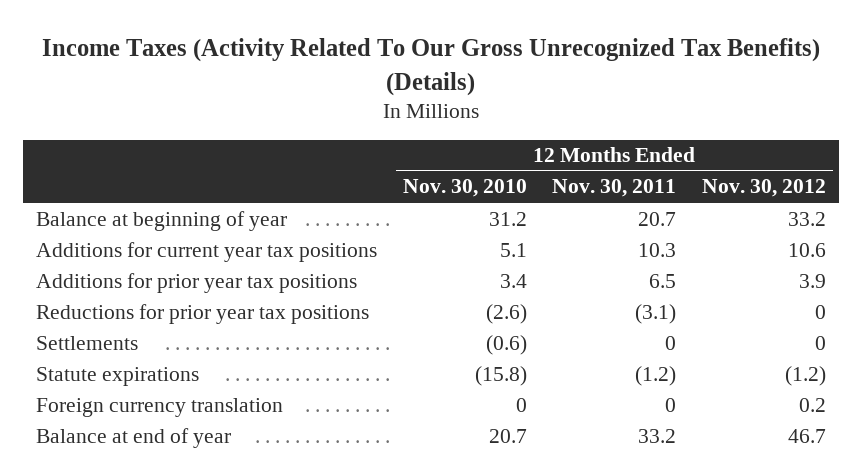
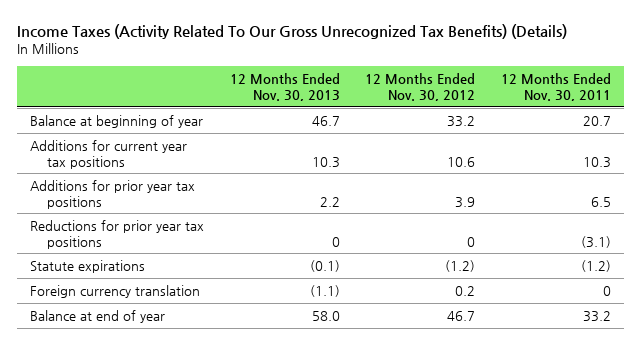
[402,179,527,198] Nov. 30, 2010 -> none
none -> [229,72,340,101] 12 Months Ended Nov. 30, 2013
[36,335,139,350] Settlements -> none

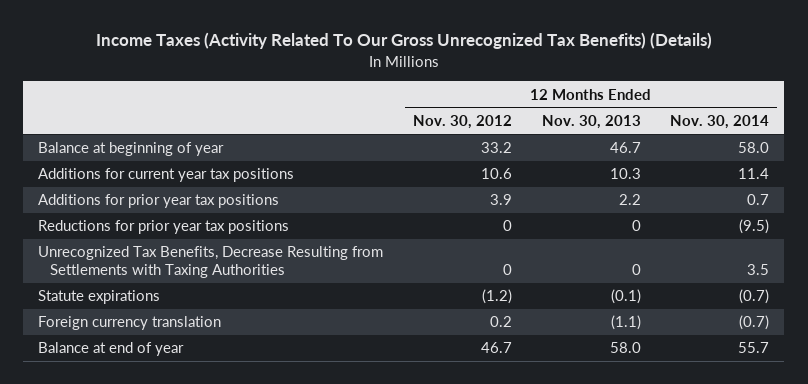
[501,72,612,101] 12 Months Ended Nov. 30, 2011 -> none
none -> [670,114,770,129] Nov. 30, 2014
none -> [38,246,384,279] Unrecognized Tax Benefits, Decrease Resulting from Settlements with Taxing Authorities

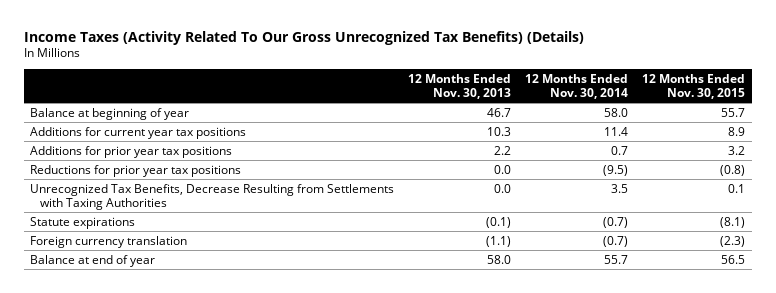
[412,114,512,129] Nov. 30, 2012 -> none
none -> [642,73,746,99] 12 Months Ended Nov. 30, 2015
[631,220,641,232] 0 -> [494,164,512,174] 0.0
[631,264,641,276] 0 -> [494,183,512,193] 0.0

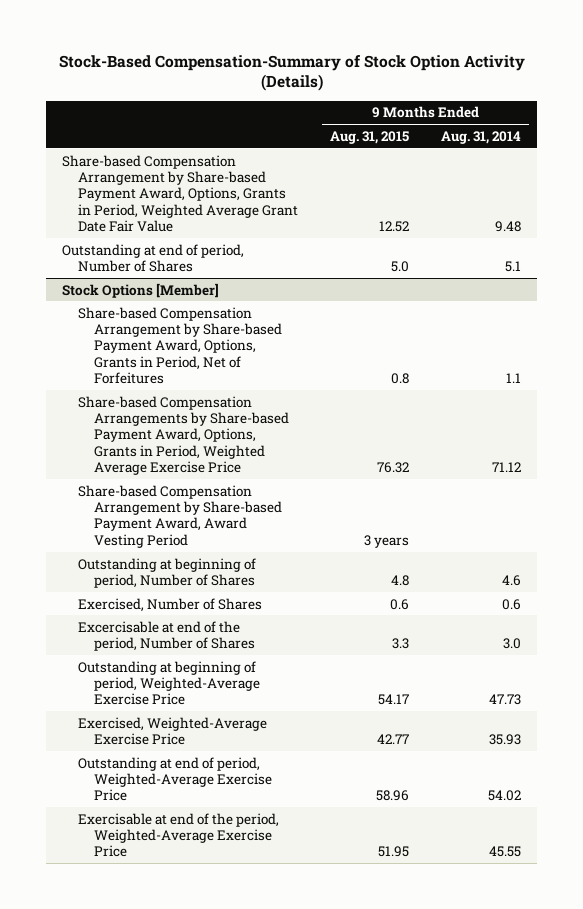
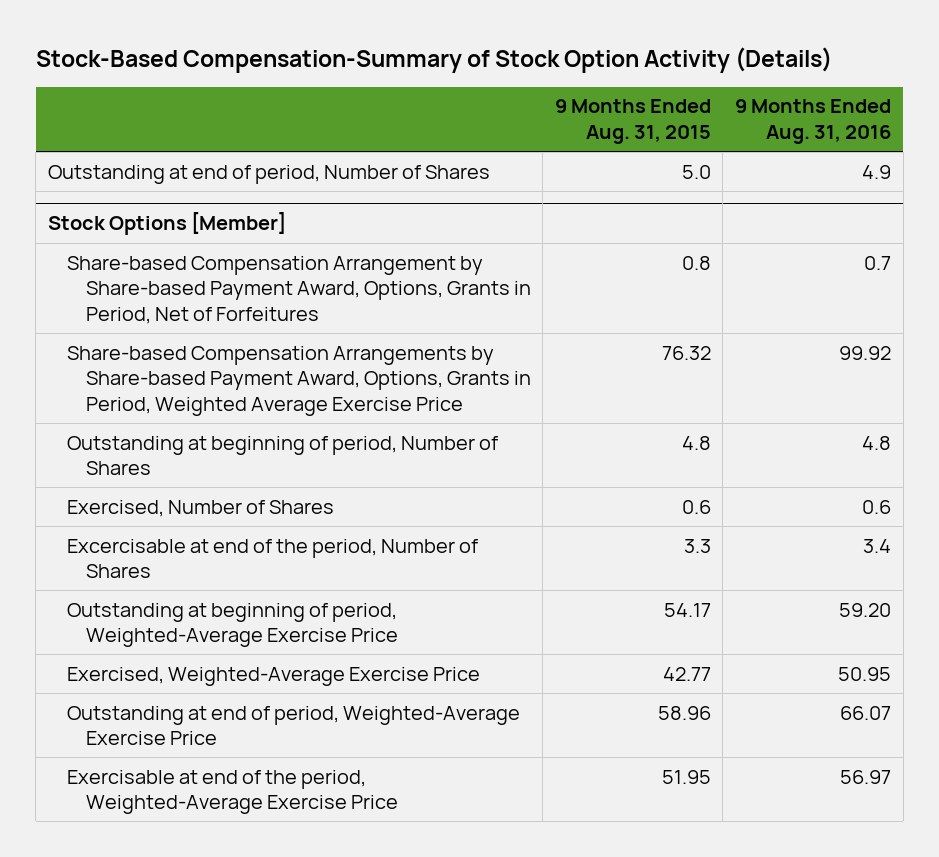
[441,130,522,144] Aug. 31, 2014 -> none
none -> [734,99,891,145] 9 Months Ended Aug. 31, 2016
[61,154,298,233] Share-based Compensation Arrangement by Share-based Payment Award, Options, Grants in Period, Weighted Average Grant Date Fair Value -> none
[77,484,282,548] Share-based Compensation Arrangement by Share-based Payment Award, Award Vesting Period -> none

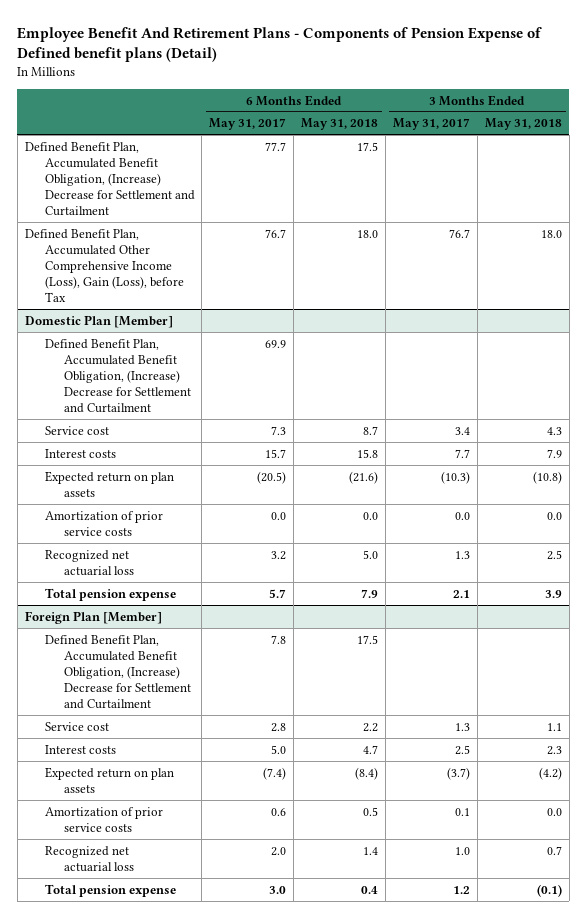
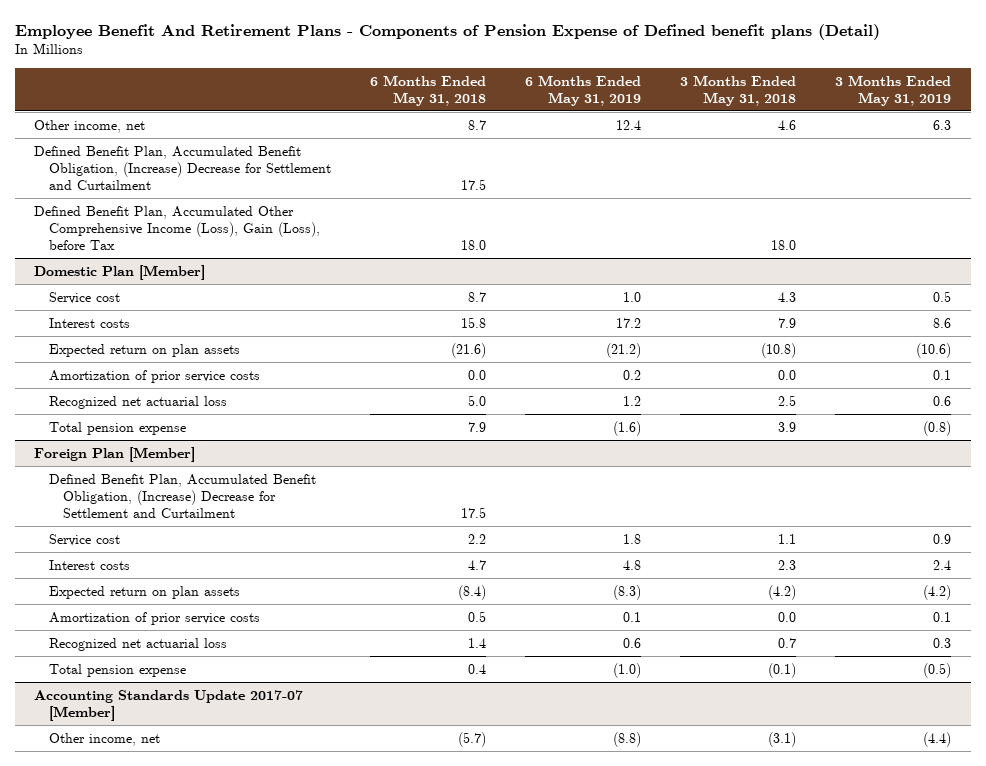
[209,118,287,131] May 31, 2017 -> none
[393,118,471,131] May 31, 2017 -> none
none -> [525,74,642,106] 6 Months Ended May 31, 2019
none -> [835,74,952,106] 3 Months Ended May 31, 2019
none -> [34,119,146,133] Other income, net
[44,338,192,413] Defined Benefit Plan, Accumulated Benefit Obligation, (Increase) Decrease for Settlement and Curtailment -> none
none -> [34,689,304,721] Accounting Standards Update 2017-07 [Member]
none -> [48,732,160,746] Other income, net

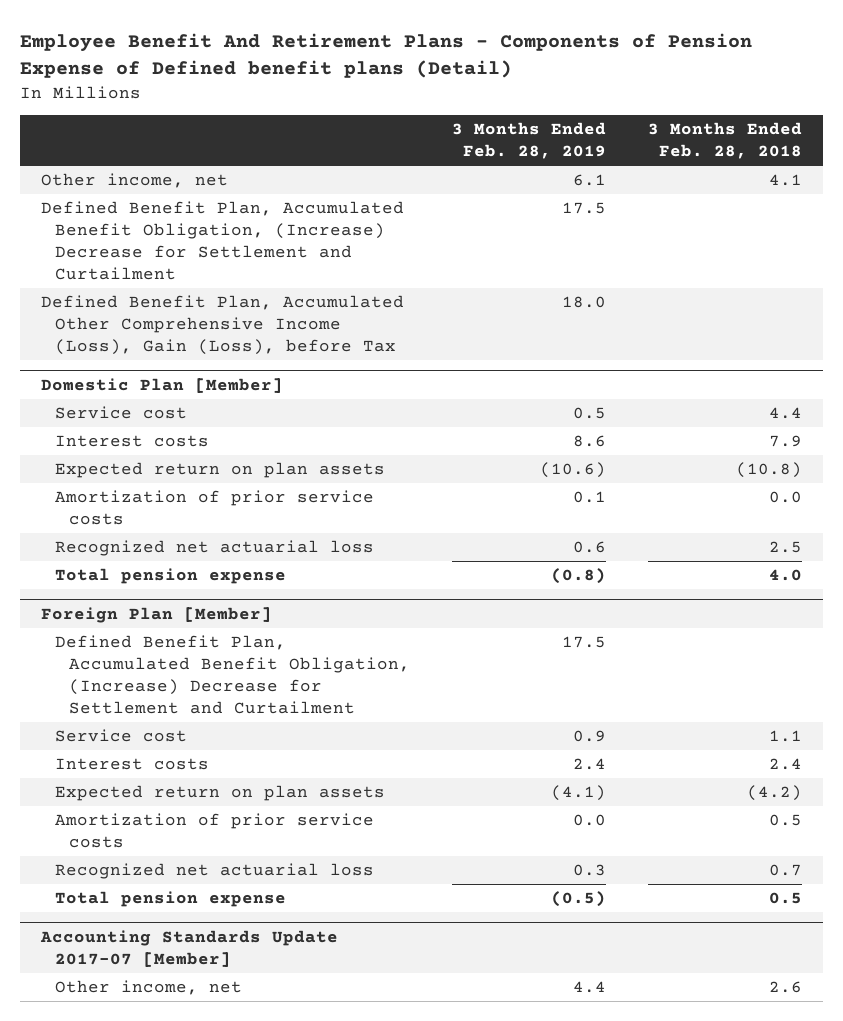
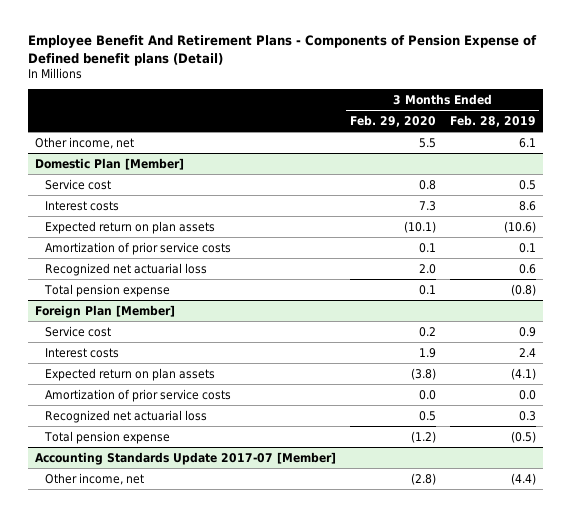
[647,122,802,160] 3 Months Ended Feb. 28, 2018 -> none
none -> [349,114,436,127] Feb. 29, 2020
[40,201,404,280] Defined Benefit Plan, Accumulated Benefit Obligation, (Increase) Decrease for Settlement and Curtailment -> none
[40,295,404,356] Defined Benefit Plan, Accumulated Other Comprehensive Income (Loss), Gain (Loss), before Tax -> none
[54,635,410,714] Defined Benefit Plan, Accumulated Benefit Obligation, (Increase) Decrease for Settlement and Curtailment -> none
[572,981,606,994] 4.4 -> [510,472,536,485] (4.4)

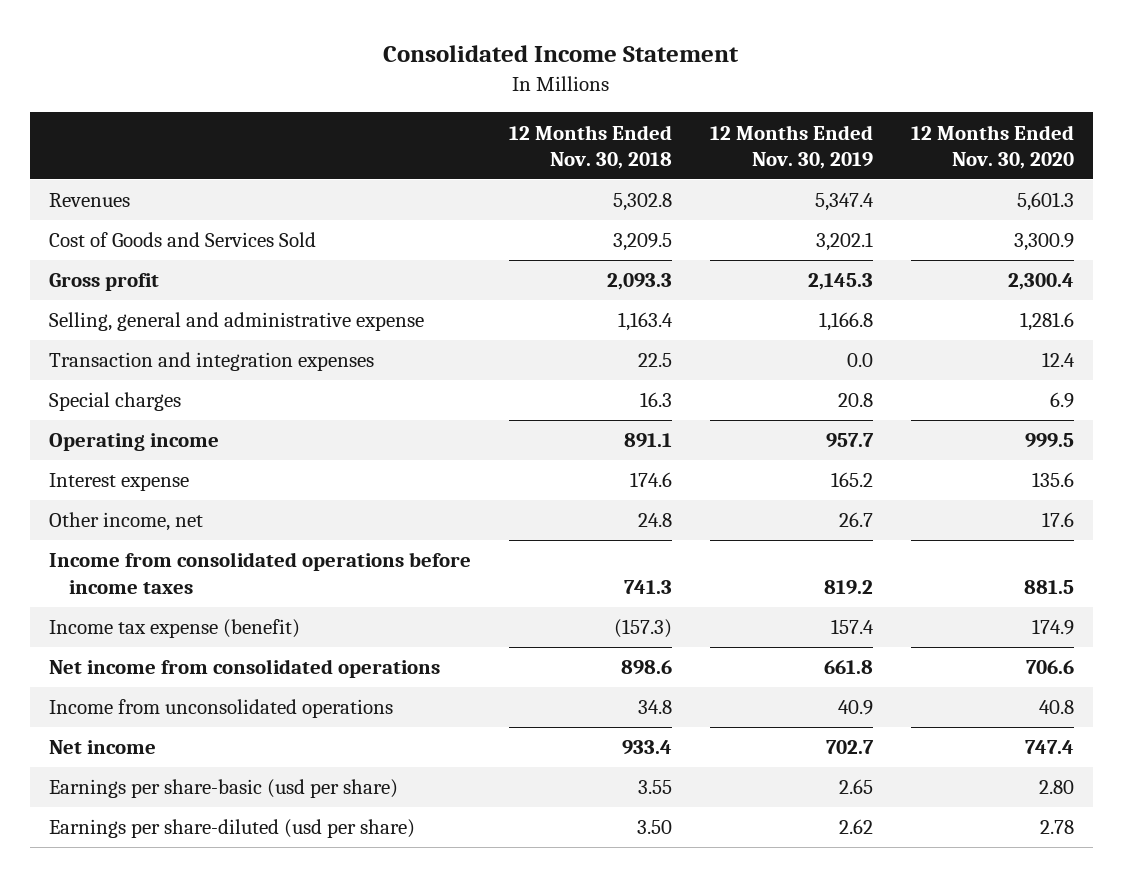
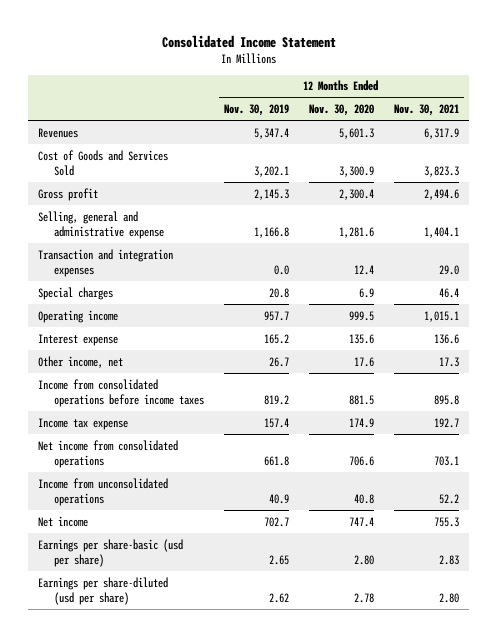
[508,124,672,169] 12 Months Ended Nov. 30, 2018 -> none
none -> [393,104,459,117] Nov. 30, 2021
[48,619,300,639] Income tax expense (benefit) -> [38,417,129,430] Income tax expense

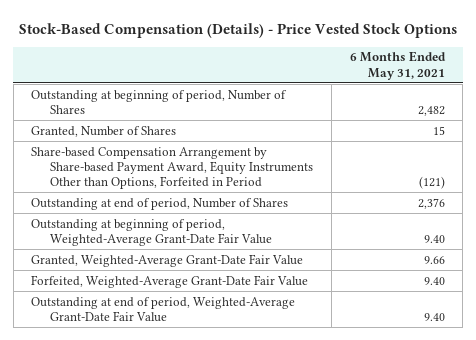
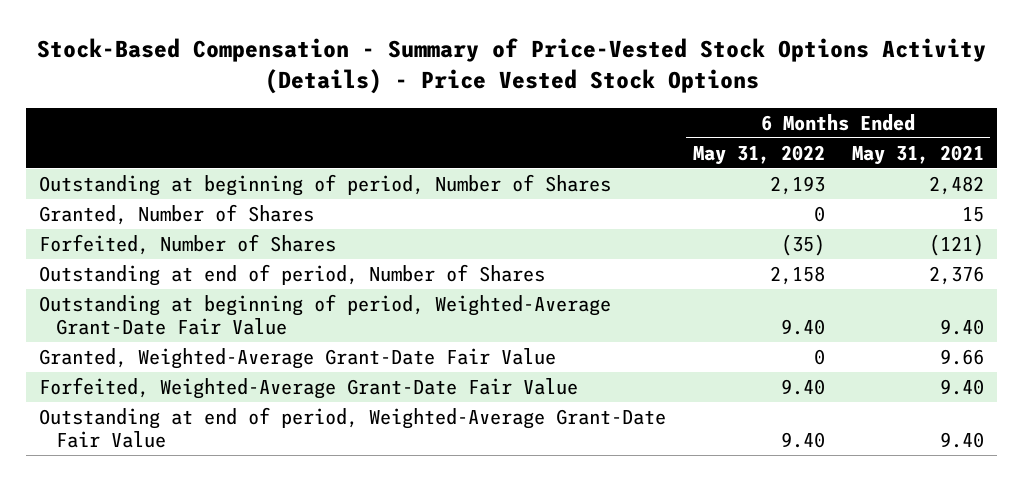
[19,22,458,38] Stock-Based Compensation (Details) - Price Vested Stock Options -> [36,37,986,94] Stock-Based Compensation - Summary of Price-Vested Stock Options Activity (Details) - Price Vested Stock Options
none -> [693,144,826,165] May 31, 2022
[31,146,314,190] Share-based Compensation Arrangement by Share-based Payment Award, Equity Instruments Other than Options, Forfeited in Period -> [39,233,337,255] Forfeited, Number of Shares

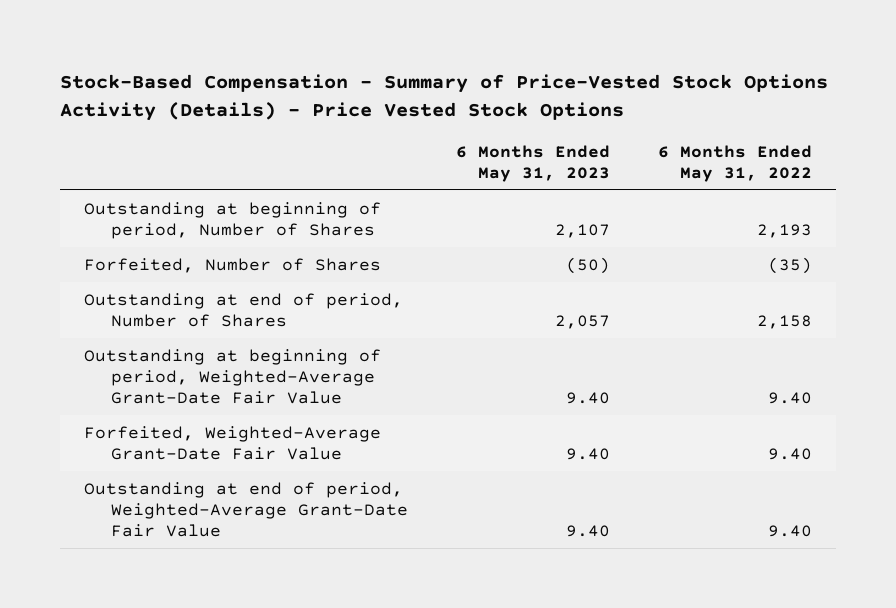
[851,144,984,165] May 31, 2021 -> none
none -> [456,144,611,182] 6 Months Ended May 31, 2023
[39,203,315,225] Granted, Number of Shares -> none
[39,347,557,369] Granted, Weighted-Average Grant-Date Fair Value -> none

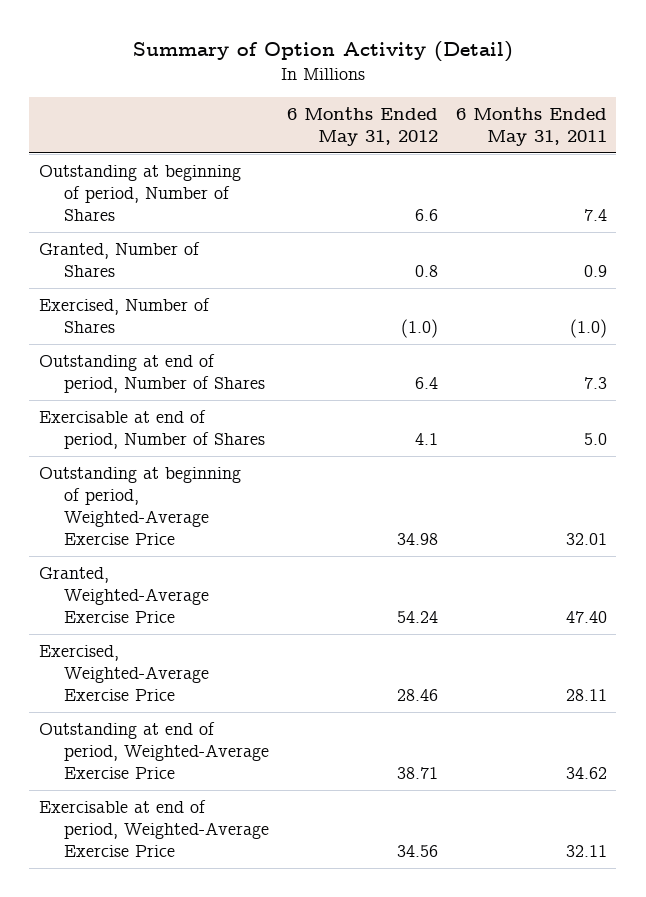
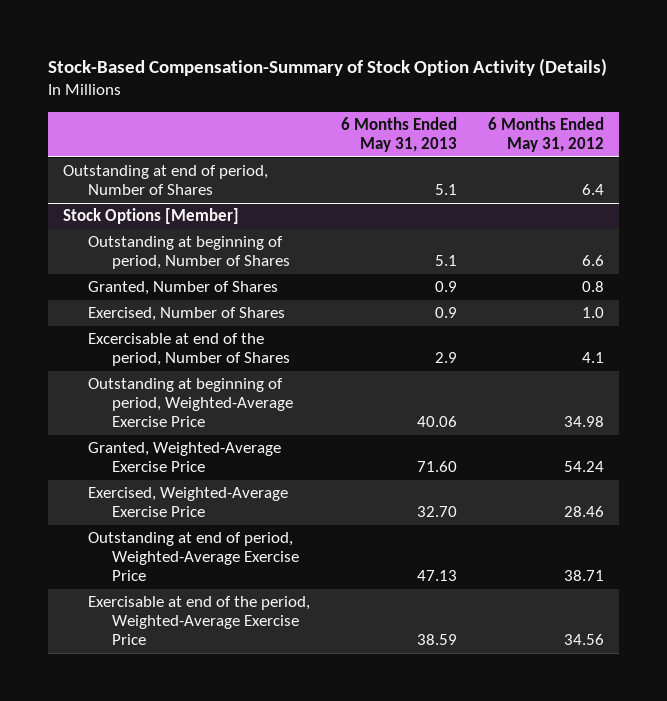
[132,41,513,63] Summary of Option Activity (Detail) -> [47,58,607,77] Stock-Based Compensation-Summary of Stock Option Activity (Details)
[456,106,608,146] 6 Months Ended May 31, 2011 -> none
none -> [340,117,457,152] 6 Months Ended May 31, 2013
[38,353,265,393] Outstanding at end of period, Number of Shares -> [63,165,269,196] Outstanding at end of period, Number of Shares
none -> [63,208,240,225] Stock Options [Member]
[401,318,439,338] (1.0) -> [581,307,604,319] 1.0
[38,409,265,449] Exercisable at end of period, Number of Shares -> [87,333,291,367] Excercisable at end of the period, Number of Shares
[38,799,269,857] Exercisable at end of period, Weighted-Average Exercise Price -> [87,596,310,646] Exercisable at end of the period, Weighted-Average Exercise Price

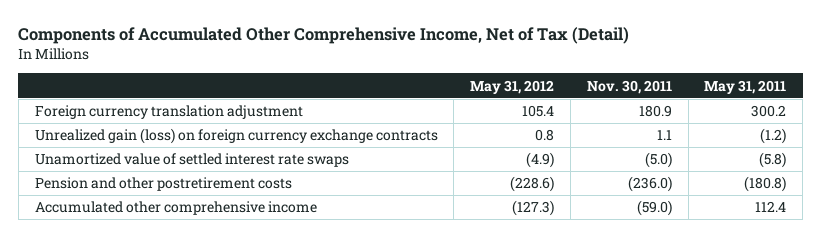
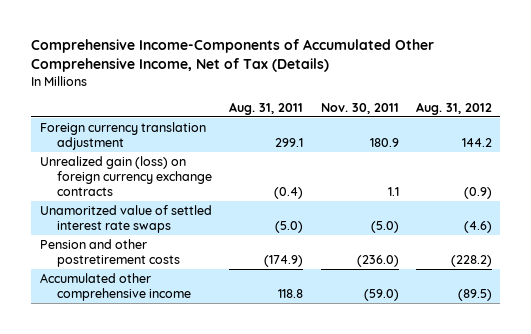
[18,27,630,45] Components of Accumulated Other Comprehensive Income, Net of Tax (Detail) -> [31,39,435,73] Comprehensive Income-Components of Accumulated Other Comprehensive Income, Net of Tax (Details)
[470,79,555,94] May 31, 2012 -> none
[704,79,787,94] May 31, 2011 -> none
none -> [229,102,304,116] Aug. 31, 2011
none -> [415,102,492,116] Aug. 31, 2012
[34,153,349,168] Unamortized value of settled interest rate swaps -> [39,204,212,233] Unamoritzed value of settled interest rate swaps

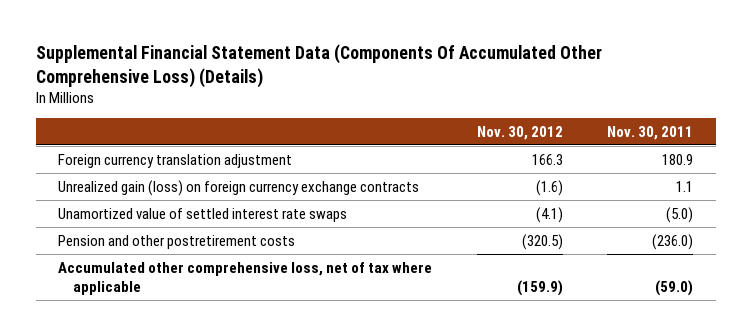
[31,39,435,73] Comprehensive Income-Components of Accumulated Other Comprehensive Income, Net of Tax (Details) -> [35,44,602,88] Supplemental Financial Statement Data (Components Of Accumulated Other Comprehensive Loss) (Details)
[229,102,304,116] Aug. 31, 2011 -> none
[415,102,492,116] Aug. 31, 2012 -> none
none -> [476,125,563,140] Nov. 30, 2012
[39,204,212,233] Unamoritzed value of settled interest rate swaps -> [57,207,347,222] Unamortized value of settled interest rate swaps
[39,272,192,301] Accumulated other comprehensive income -> [57,261,432,296] Accumulated other comprehensive loss, net of tax where applicable

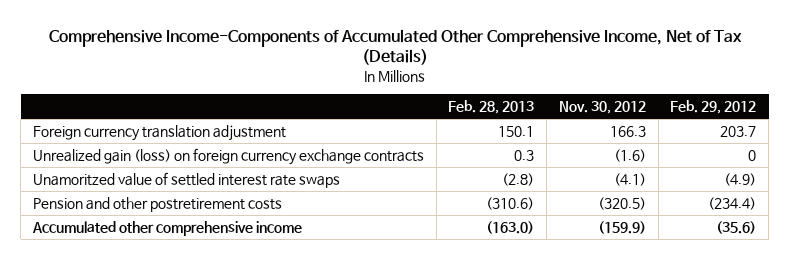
[35,44,602,88] Supplemental Financial Statement Data (Components Of Accumulated Other Comprehensive Loss) (Details) -> [48,28,742,66] Comprehensive Income-Components of Accumulated Other Comprehensive Income, Net of Tax (Details)
[607,125,694,140] Nov. 30, 2011 -> none
none -> [448,99,535,114] Feb. 28, 2013
none -> [670,99,757,114] Feb. 29, 2012
[57,207,347,222] Unamortized value of settled interest rate swaps -> [32,171,340,188] Unamoritzed value of settled interest rate swaps
[57,261,432,296] Accumulated other comprehensive loss, net of tax where applicable -> [31,220,302,236] Accumulated other comprehensive income

